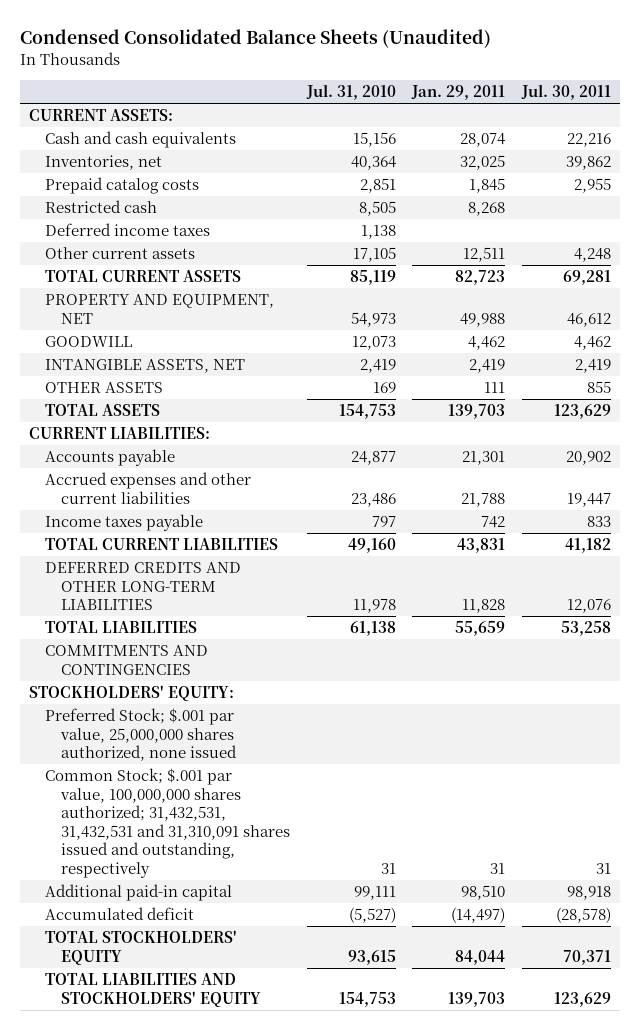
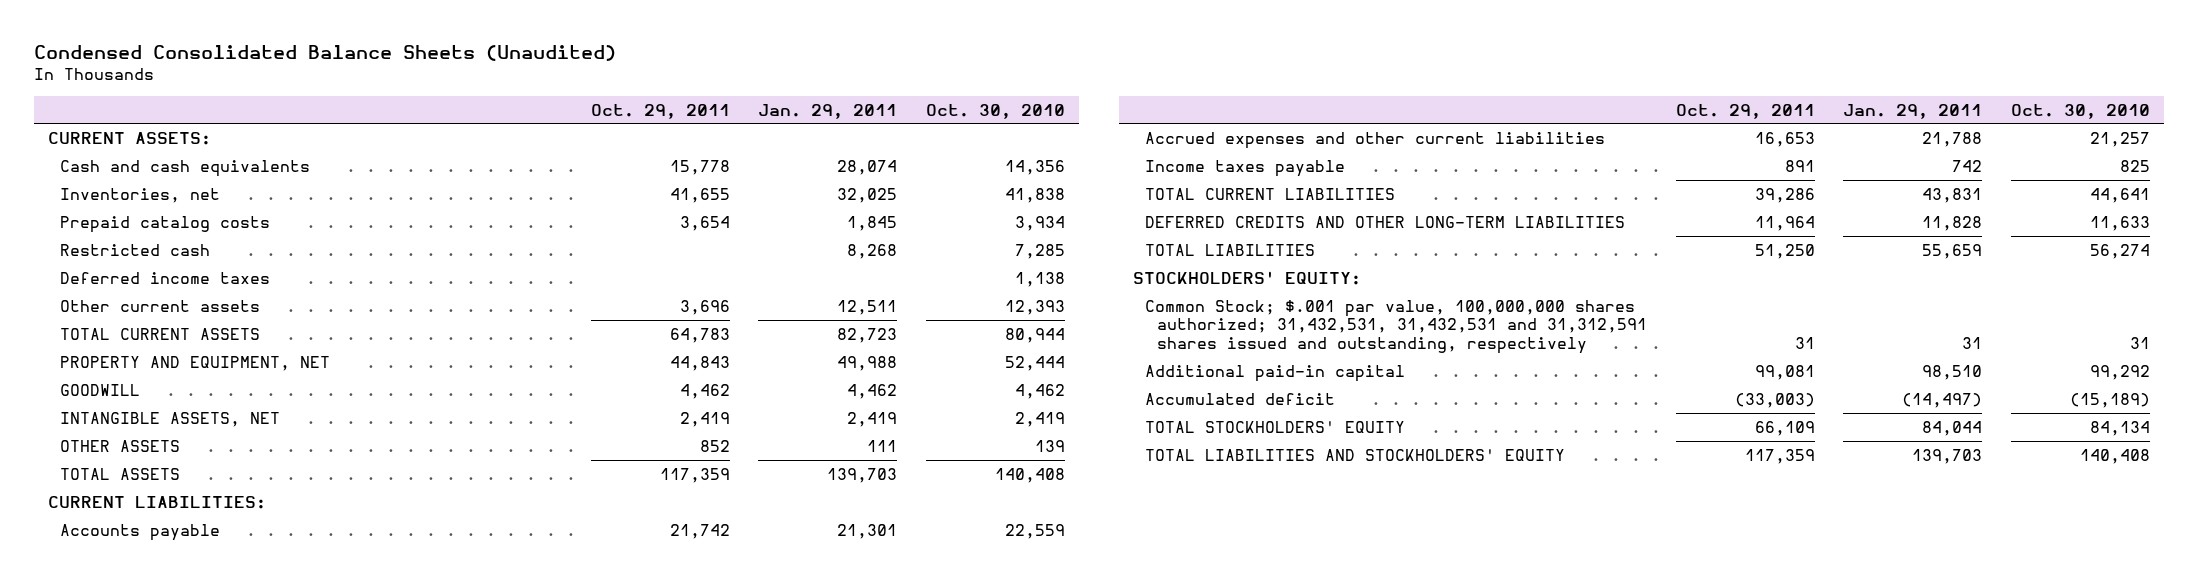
[305,84,396,101] Jul. 31, 2010 -> none
[521,84,612,101] Jul. 30, 2011 -> none
none -> [590,103,730,119] Oct. 29, 2011
none -> [926,103,1066,119] Oct. 30, 2010
[44,645,208,675] COMMITMENTS AND CONTINGENCIES -> none
[44,708,237,762] Preferred Stock; $.001 par value, 25,000,000 shares authorized, none issued -> none
[44,768,290,878] Common Stock; $.001 par value, 100,000,000 shares authorized; 31,432,531, 31,432,531 and 31,310,091 shares issued and outstanding, respectively -> [1145,299,1647,355] Common Stock; $.001 par value, 100,000,000 shares authorized; 31,432,531, 31,432,531 and 31,312,591 shares issued and outstanding, respectively

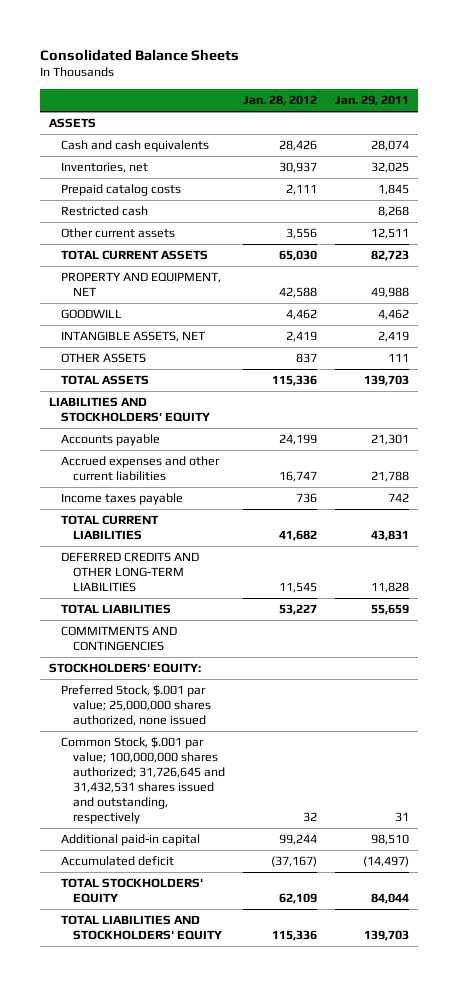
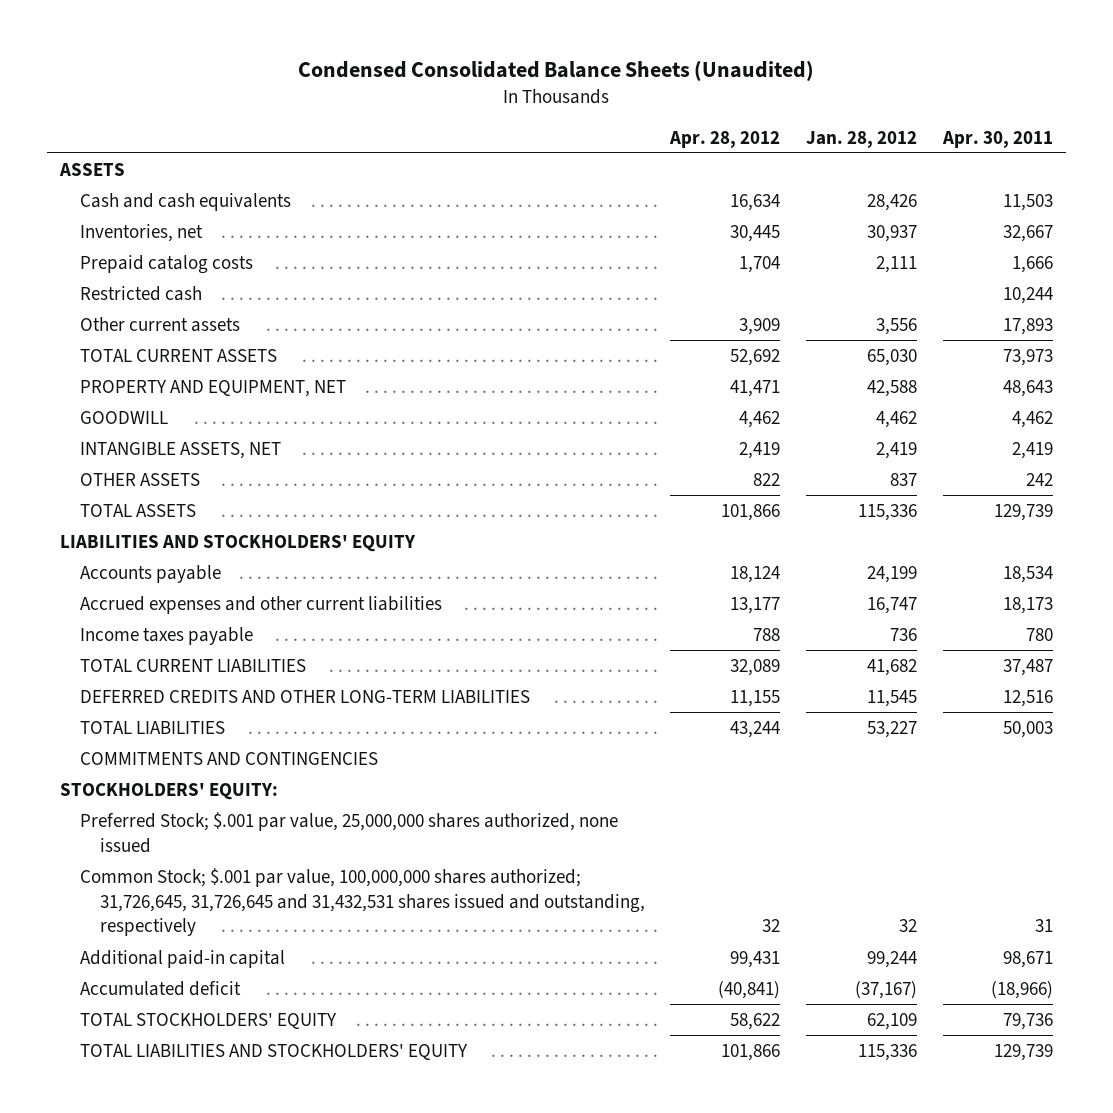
[40,48,240,61] Consolidated Balance Sheets -> [298,59,815,81] Condensed Consolidated Balance Sheets (Unaudited)
[335,95,410,107] Jan. 29, 2011 -> none
none -> [669,130,781,148] Apr. 28, 2012
none -> [942,130,1054,148] Apr. 30, 2011
[61,685,212,727] Preferred Stock, $.001 par value; 25,000,000 shares authorized, none issued -> [79,811,618,853] Preferred Stock; $.001 par value, 25,000,000 shares authorized, none issued
[61,737,226,824] Common Stock, $.001 par value; 100,000,000 shares authorized; 31,726,645 and 31,432,531 shares issued and outstanding, respectively -> [79,867,645,937] Common Stock; $.001 par value, 100,000,000 shares authorized; 31,726,645, 31,726,645 and 31,432,531 shares issued and outstanding, respectively

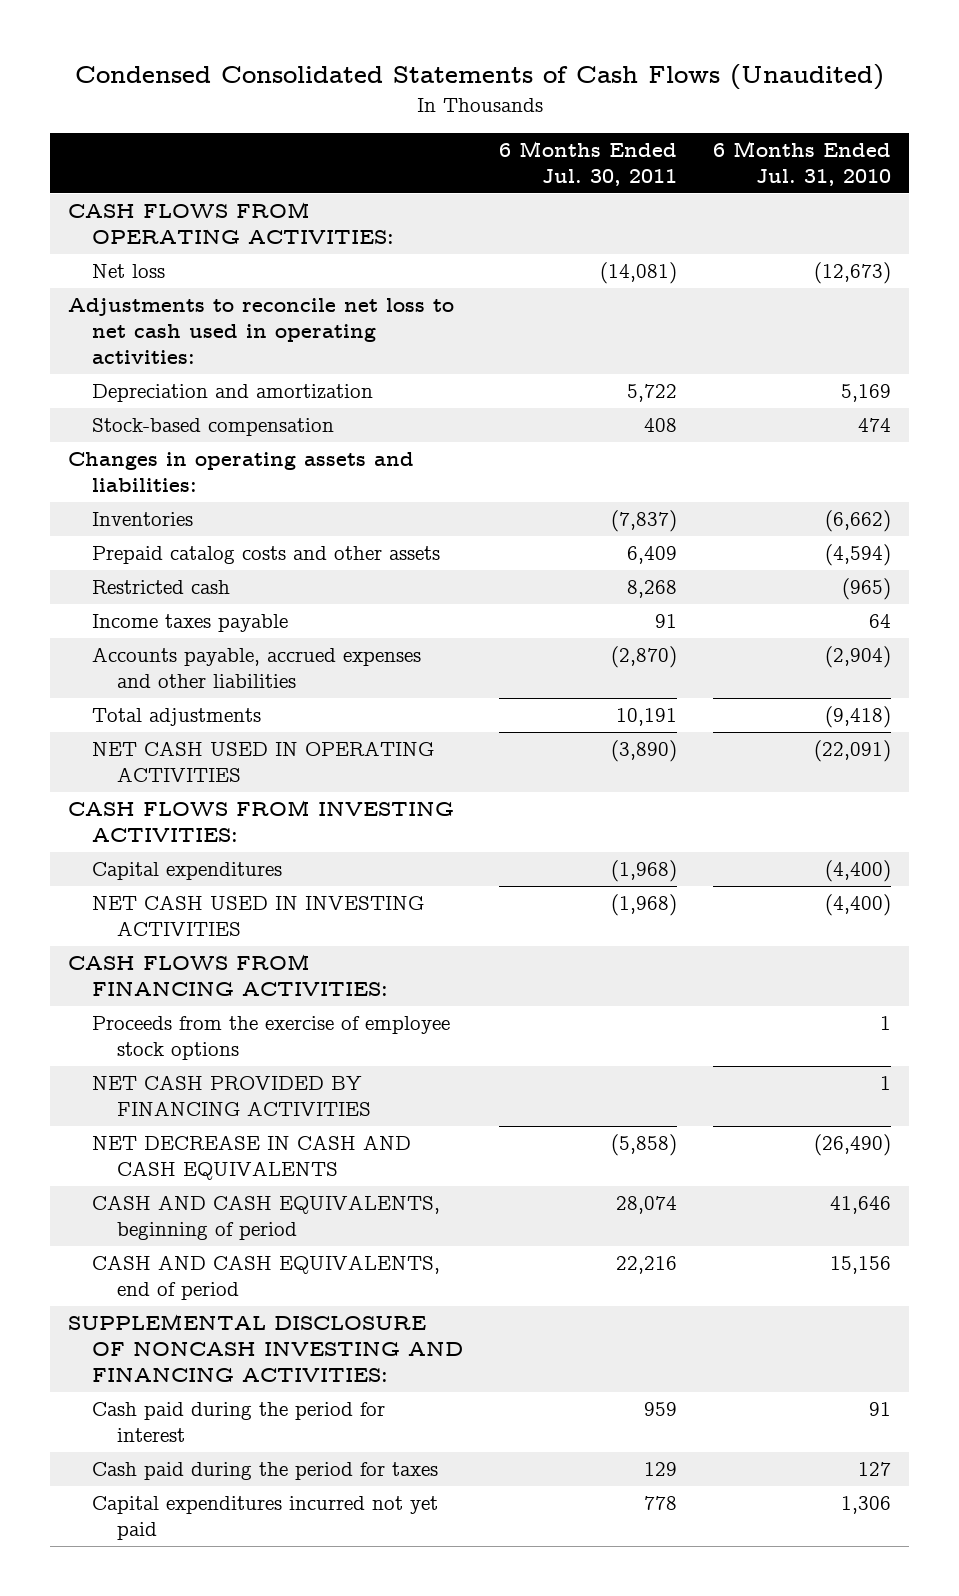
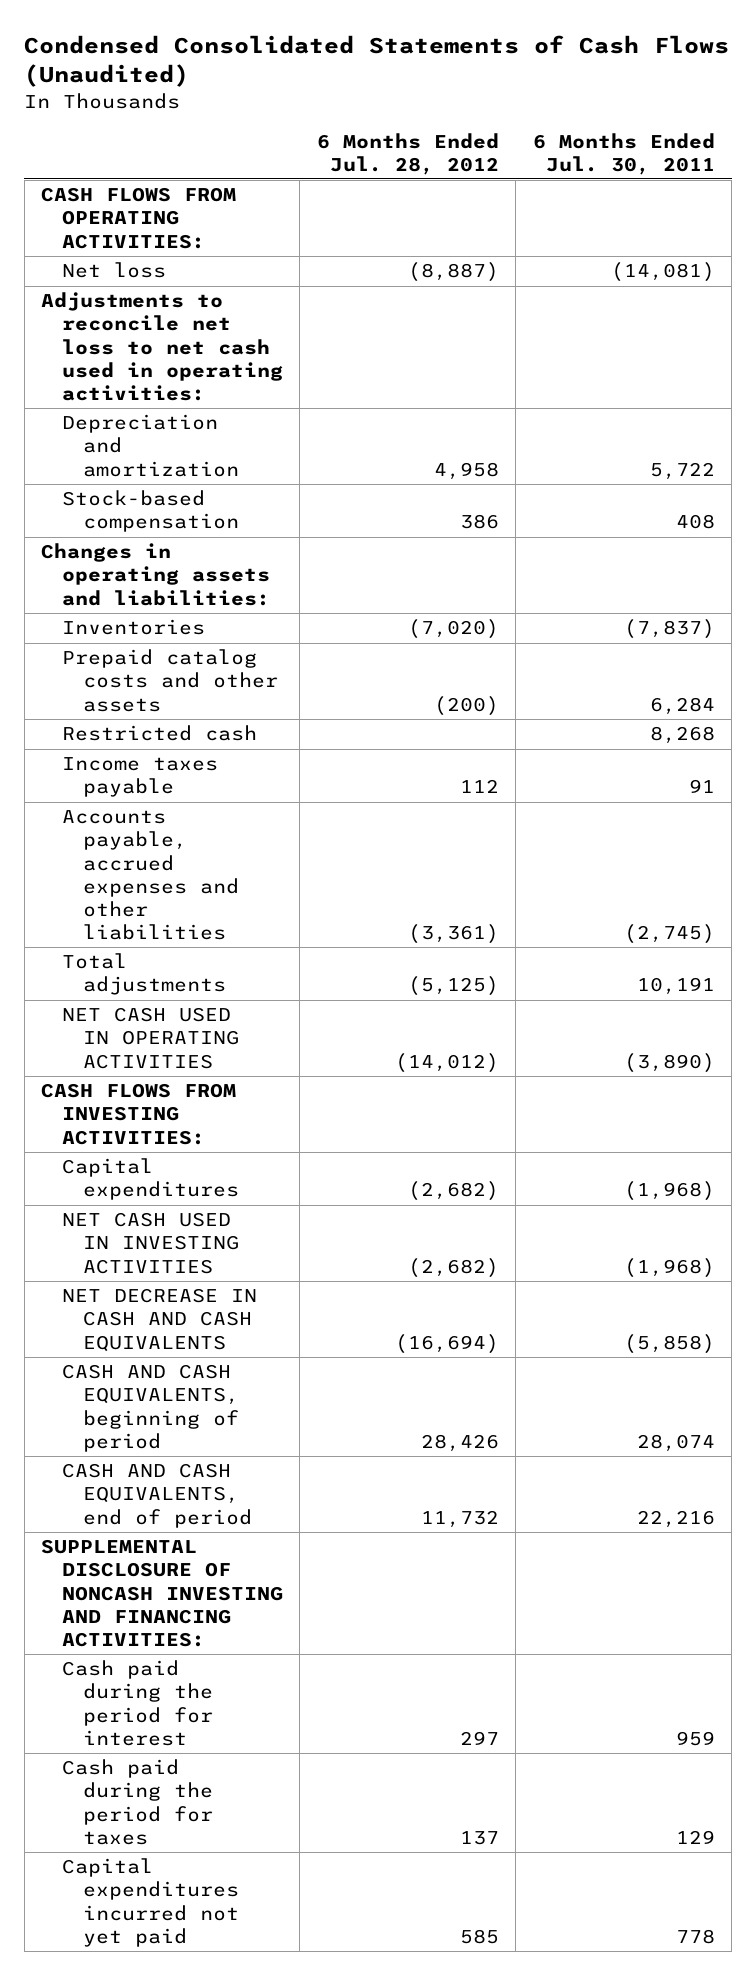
[713,141,892,186] 6 Months Ended Jul. 31, 2010 -> none
none -> [316,132,499,175] 6 Months Ended Jul. 28, 2012
[627,546,678,565] 6,409 -> [649,696,715,715] 6,284
[611,646,678,669] (2,870) -> [623,923,715,944] (2,745)
[67,954,389,997] CASH FLOWS FROM FINANCING ACTIVITIES: -> none
[92,1016,451,1061] Proceeds from the exercise of employee stock options -> none
[92,1075,371,1117] NET CASH PROVIDED BY FINANCING ACTIVITIES -> none

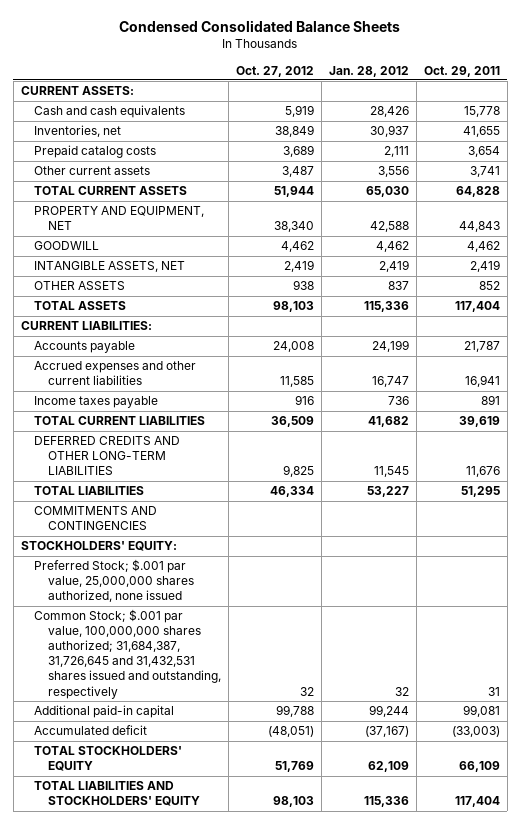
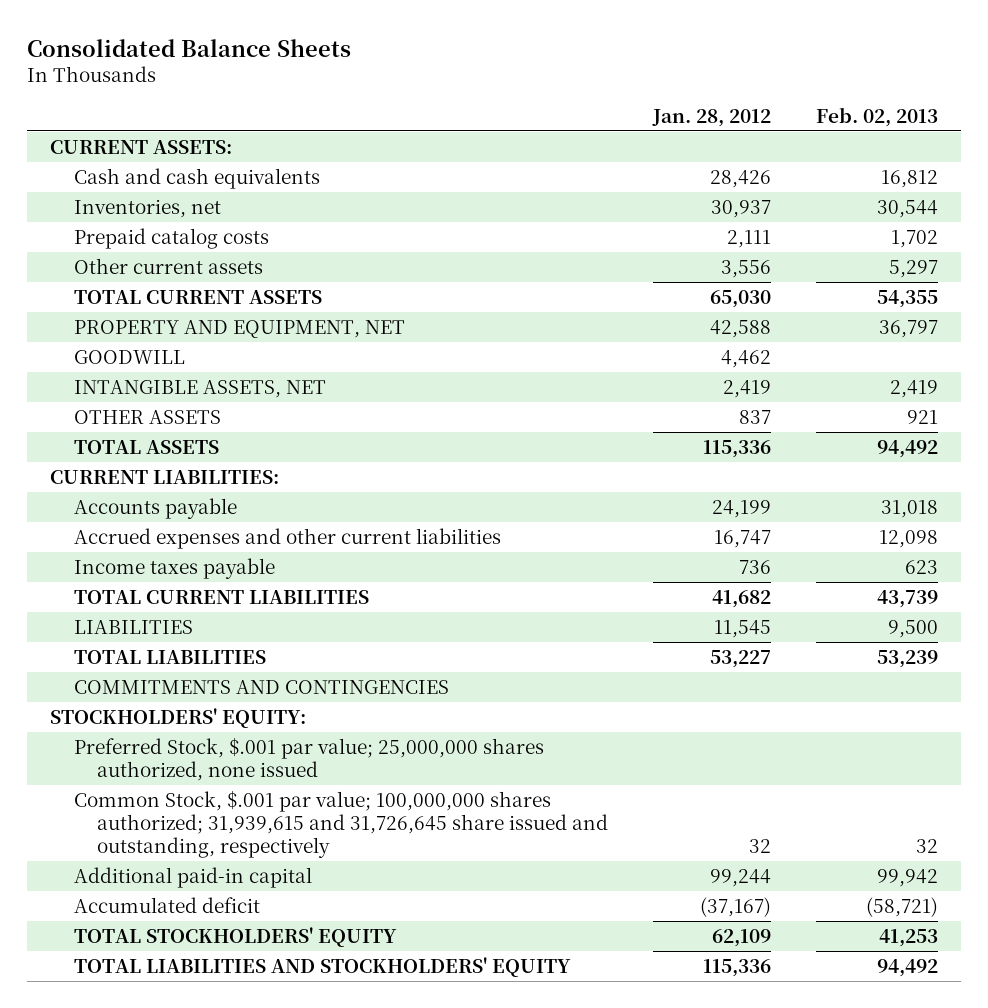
[119,20,401,33] Condensed Consolidated Balance Sheets -> [27,38,352,57] Consolidated Balance Sheets
[235,65,314,77] Oct. 27, 2012 -> none
[423,65,500,77] Oct. 29, 2011 -> none
none -> [816,107,939,128] Feb. 02, 2013
[34,436,181,476] DEFERRED CREDITS AND OTHER LONG-TERM LIABILITIES -> [73,619,193,634] LIABILITIES
[34,559,194,603] Preferred Stock; $.001 par value, 25,000,000 shares authorized, none issued -> [73,737,544,781] Preferred Stock, $.001 par value; 25,000,000 shares authorized, none issued
[34,609,221,699] Common Stock; $.001 par value, 100,000,000 shares authorized; 31,684,387, 31,726,645 and 31,432,531 shares issued and outstanding, respectively -> [73,790,609,858] Common Stock, $.001 par value; 100,000,000 shares authorized; 31,939,615 and 31,726,645 share issued and outstanding, respectively

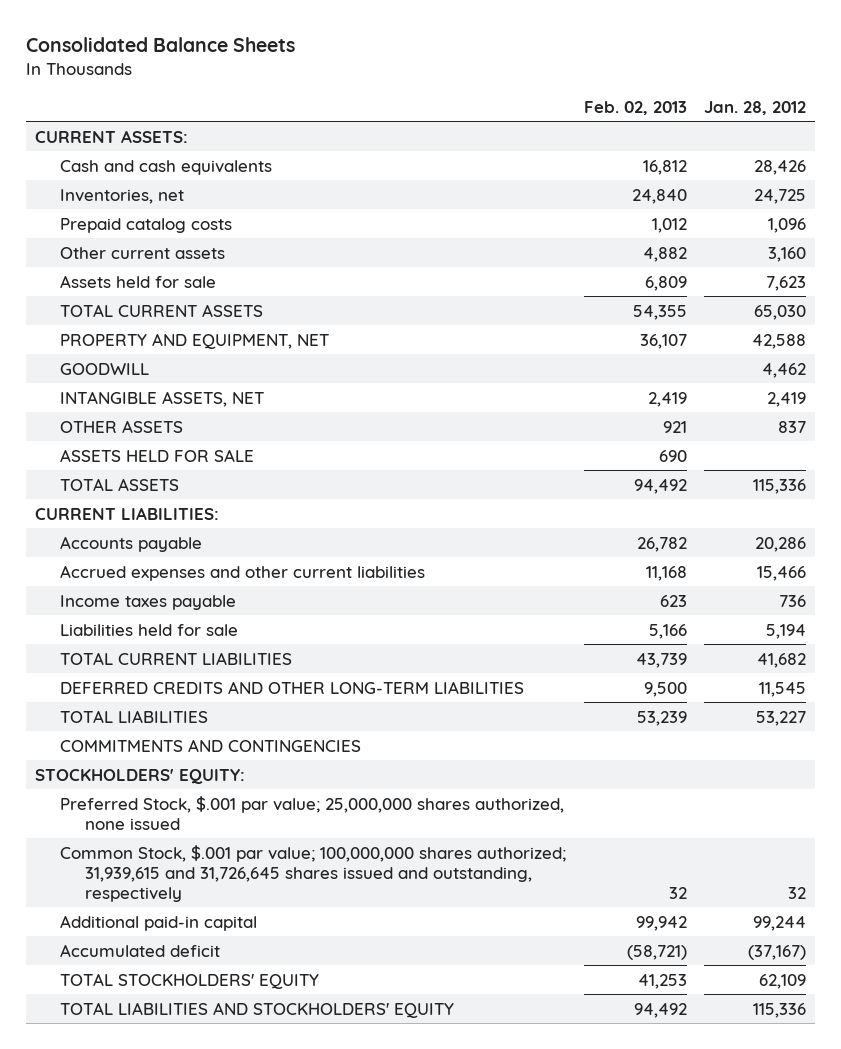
[711,199,772,218] 30,937 -> [754,188,807,204] 24,725
[877,199,939,218] 30,544 -> [631,188,687,204] 24,840
[727,229,772,248] 2,111 -> [768,217,807,233] 1,096
[891,229,939,248] 1,702 -> [651,217,687,233] 1,012
[721,259,772,278] 3,556 -> [768,246,807,262] 3,160
[889,259,939,278] 5,297 -> [642,246,687,262] 4,882
none -> [59,274,216,288] Assets held for sale
[879,319,939,338] 36,797 -> [639,333,687,349] 36,107
none -> [59,448,254,462] ASSETS HELD FOR SALE
[712,499,772,518] 24,199 -> [755,536,807,552] 20,286
[881,499,939,518] 31,018 -> [636,536,687,552] 26,782
[714,529,772,548] 16,747 -> [757,565,807,581] 15,466
[879,529,939,548] 12,098 -> [645,565,687,581] 11,168
none -> [59,623,238,636] Liabilities held for sale
[73,619,193,634] LIABILITIES -> [59,680,524,694] DEFERRED CREDITS AND OTHER LONG-TERM LIABILITIES
[73,790,609,858] Common Stock, $.001 par value; 100,000,000 shares authorized; 31,939,615 and 31,726,645 share issued and outstanding, respectively -> [59,844,566,902] Common Stock, $.001 par value; 100,000,000 shares authorized; 31,939,615 and 31,726,645 shares issued and outstanding, respectively

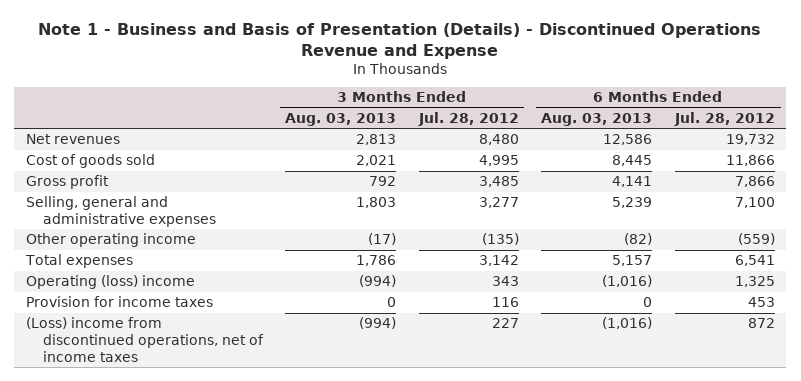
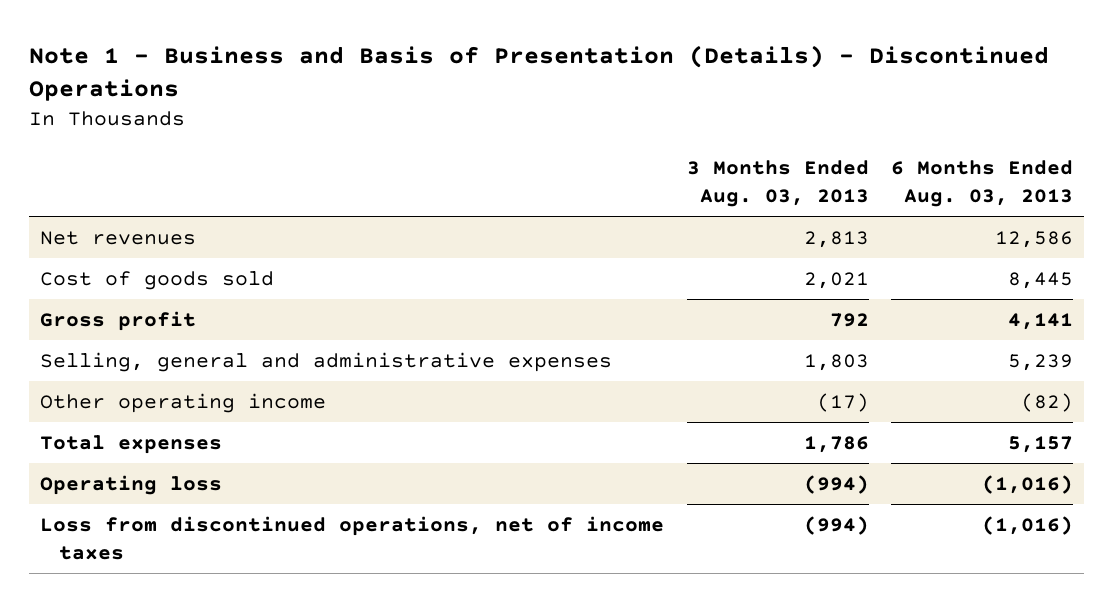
[38,23,762,59] Note 1 - Business and Basis of Presentation (Details) - Discontinued Operations Revenue and Expense -> [29,44,1050,102] Note 1 - Business and Basis of Presentation (Details) - Discontinued Operations
[417,111,519,126] Jul. 28, 2012 -> none
[673,111,775,126] Jul. 28, 2012 -> none
[25,296,213,308] Provision for income taxes -> none
[25,275,195,290] Operating (loss) income -> [40,475,223,496] Operating loss
[25,317,264,362] (Loss) income from discontinued operations, net of income taxes -> [40,516,665,561] Loss from discontinued operations, net of income taxes

